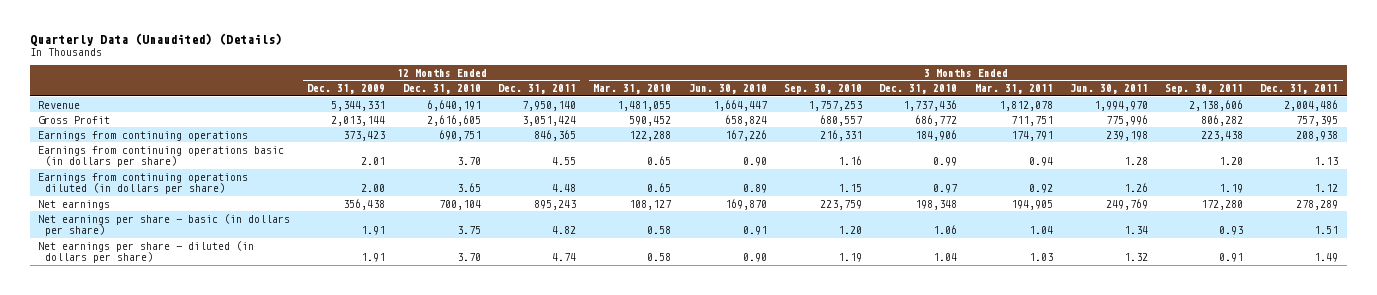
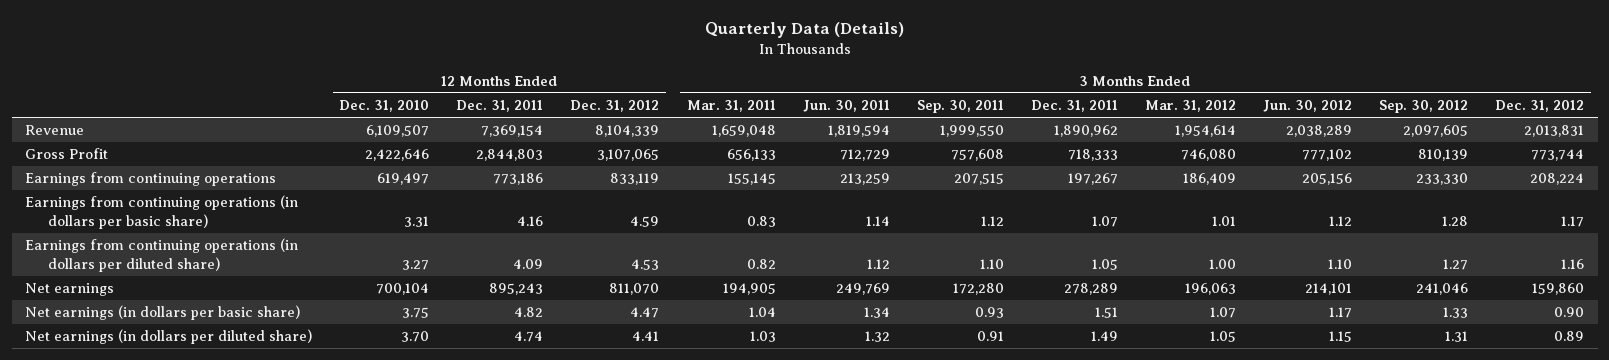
[29,32,282,46] Quarterly Data (Unaudited) (Details) -> [704,22,904,39] Quarterly Data (Details)
[307,84,386,95] Dec. 31, 2009 -> none
[593,84,672,95] Mar. 31, 2010 -> none
[688,84,767,95] Jun. 30, 2010 -> none
[783,84,862,95] Sep. 30, 2010 -> none
[879,84,958,95] Dec. 31, 2010 -> none
none -> [570,100,660,113] Dec. 31, 2012
none -> [1144,100,1236,113] Mar. 31, 2012
none -> [1262,100,1352,113] Jun. 30, 2012
none -> [1379,100,1469,114] Sep. 30, 2012
none -> [1495,100,1585,113] Dec. 31, 2012
[426,99,481,111] 6,640,191 -> [366,125,430,138] 6,109,507
[522,100,577,111] 7,950,140 -> [481,125,544,138] 7,369,154
[998,100,1053,111] 1,812,078 -> [711,125,776,138] 1,659,048
[1093,100,1148,111] 1,994,970 -> [827,125,890,138] 1,819,594
[1189,99,1244,111] 2,138,606 -> [939,125,1004,138] 1,999,550
[1284,99,1339,111] 2,004,486 -> [1053,125,1118,138] 1,890,962
[426,114,481,126] 2,616,605 -> [365,149,430,162] 2,422,646
[522,115,577,126] 3,051,424 -> [476,149,544,162] 2,844,803
[1010,115,1053,126] 711,751 -> [726,149,776,162] 656,133
[1105,114,1148,126] 775,996 -> [839,149,890,162] 712,729
[1201,114,1244,126] 806,282 -> [950,149,1004,162] 757,608
[1296,115,1339,126] 757,395 -> [1067,149,1118,162] 718,333
[438,129,481,141] 690,751 -> [377,173,430,186] 619,497
[534,129,577,141] 846,365 -> [493,173,544,186] 773,186
[1010,130,1053,141] 174,791 -> [727,173,776,186] 155,145
[1105,130,1148,141] 239,198 -> [839,173,890,186] 213,259
[1201,130,1244,141] 223,438 -> [953,173,1004,186] 207,515
[1296,130,1339,141] 208,938 -> [1067,173,1118,186] 197,267
[38,145,285,168] Earnings from continuing operations basic (in dollars per share) -> [25,195,299,229] Earnings from continuing operations (in dollars per basic share)
[456,157,481,166] 3.70 -> [404,215,430,227] 3.31
[552,157,577,166] 4.55 -> [517,215,544,226] 4.16
[1028,157,1053,167] 0.94 -> [746,215,776,227] 0.83
[1123,157,1148,166] 1.28 -> [865,215,890,226] 1.14
[1219,157,1244,166] 1.20 -> [980,215,1004,226] 1.12
[1314,157,1339,166] 1.13 -> [1091,215,1118,227] 1.07
[38,172,249,195] Earnings from continuing operations diluted (in dollars per share) -> [25,238,299,272] Earnings from continuing operations (in dollars per diluted share)
[456,183,481,193] 3.65 -> [402,259,430,270] 3.27
[552,184,577,193] 4.48 -> [513,258,544,269] 4.09
[1028,184,1053,194] 0.92 -> [746,258,776,269] 0.82
[1123,183,1148,193] 1.26 -> [866,258,890,269] 1.12
[1219,184,1244,194] 1.19 -> [979,258,1004,269] 1.10
[1314,184,1339,193] 1.12 -> [1091,258,1118,270] 1.05
[38,213,291,237] Net earnings per share - basic (in dollars per share) -> [25,305,301,321] Net earnings (in dollars per basic share)
[38,240,255,264] Net earnings per share - diluted (in dollars per share) -> [25,329,313,345] Net earnings (in dollars per diluted share)

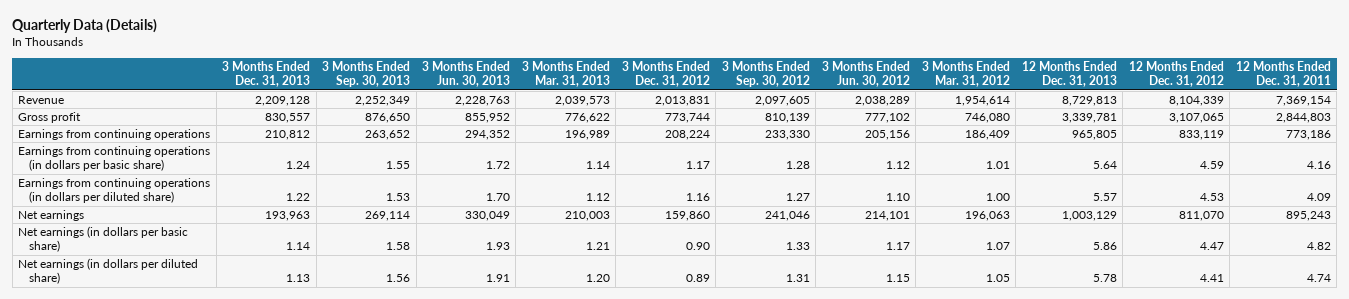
[339,100,430,113] Dec. 31, 2010 -> none
[686,100,776,113] Mar. 31, 2011 -> none
[802,100,890,113] Jun. 30, 2011 -> none
[916,100,1004,114] Sep. 30, 2011 -> none
[1030,100,1118,113] Dec. 31, 2011 -> none
none -> [222,60,311,88] 3 Months Ended Dec. 31, 2013
none -> [322,60,411,88] 3 Months Ended Sep. 30, 2013
none -> [422,60,511,88] 3 Months Ended Jun. 30, 2013
none -> [521,60,610,88] 3 Months Ended Mar. 31, 2013
none -> [1021,60,1117,88] 12 Months Ended Dec. 31, 2013
[25,148,109,160] Gross Profit -> [18,111,82,123] Gross profit

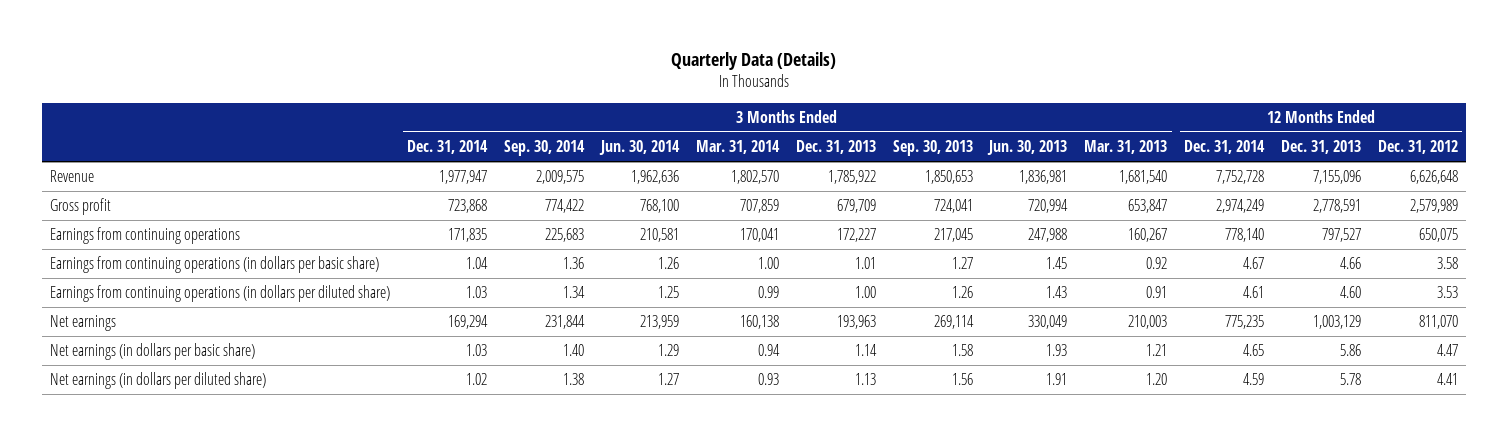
[621,60,710,88] 3 Months Ended Dec. 31, 2012 -> none
[721,60,810,88] 3 Months Ended Sep. 30, 2012 -> none
[821,60,910,88] 3 Months Ended Jun. 30, 2012 -> none
[921,60,1010,88] 3 Months Ended Mar. 31, 2012 -> none
[1235,60,1331,88] 12 Months Ended Dec. 31, 2011 -> none
none -> [407,140,489,155] Dec. 31, 2014
none -> [504,140,586,157] Sep. 30, 2014
none -> [598,140,680,156] Jun. 30, 2014
none -> [695,140,780,155] Mar. 31, 2014
none -> [1184,140,1266,155] Dec. 31, 2014
[255,95,311,106] 2,209,128 -> [827,170,876,185] 1,785,922
[355,95,411,106] 2,252,349 -> [924,170,973,185] 1,850,653
[455,95,511,106] 2,228,763 -> [1019,170,1068,185] 1,836,981
[554,95,610,106] 2,039,573 -> [1119,170,1168,185] 1,681,540
[1061,95,1117,106] 8,729,813 -> [1313,170,1362,185] 7,155,096
[1168,95,1224,106] 8,104,339 -> [1409,170,1458,185] 6,626,648
[265,112,311,123] 830,557 -> [836,199,876,214] 679,709
[365,112,411,123] 876,650 -> [933,199,973,214] 724,041
[465,112,511,123] 855,952 -> [1028,199,1069,214] 720,994
[564,112,610,123] 776,622 -> [1128,199,1168,214] 653,847
[1061,112,1117,123] 3,339,781 -> [1313,199,1362,214] 2,778,591
[1168,112,1224,123] 3,107,065 -> [1409,199,1458,214] 2,579,989
[265,129,311,140] 210,812 -> [836,228,876,243] 172,227
[365,129,411,140] 263,652 -> [933,228,973,243] 217,045
[465,129,511,140] 294,352 -> [1028,228,1068,243] 247,988
[564,129,610,140] 196,989 -> [1128,228,1168,243] 160,267
[1071,129,1117,140] 965,805 -> [1322,228,1362,243] 797,527
[1178,129,1224,140] 833,119 -> [1418,228,1458,243] 650,075
[286,161,311,170] 1.24 -> [854,257,876,270] 1.01
[386,161,411,170] 1.55 -> [951,257,973,270] 1.27
[486,161,511,170] 1.72 -> [1046,257,1068,270] 1.45
[585,161,610,170] 1.14 -> [1146,257,1168,270] 0.92
[1092,161,1117,170] 5.64 -> [1340,257,1362,270] 4.66
[1199,161,1224,170] 4.59 -> [1436,257,1458,270] 3.58
[286,193,311,202] 1.22 -> [854,286,876,299] 1.00
[386,193,411,202] 1.53 -> [951,286,973,299] 1.26
[486,193,511,202] 1.70 -> [1046,286,1068,299] 1.43
[585,193,610,202] 1.12 -> [1146,286,1168,299] 0.91
[1092,193,1117,202] 5.57 -> [1340,286,1362,299] 4.60
[1199,193,1224,202] 4.53 -> [1436,286,1458,299] 3.53

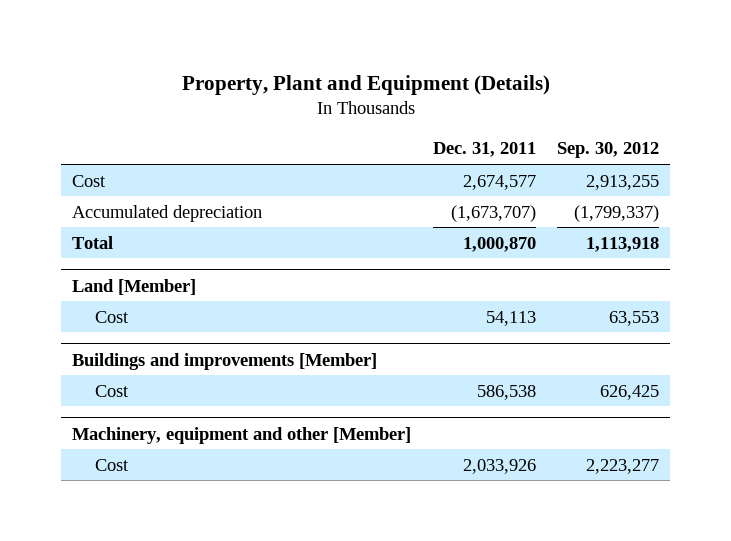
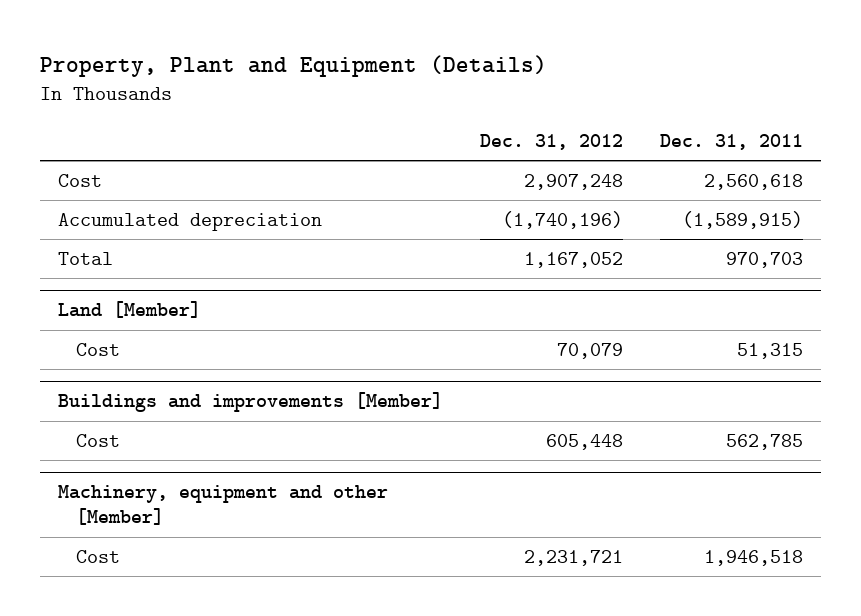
[556,142,659,159] Sep. 30, 2012 -> none
none -> [480,133,624,150] Dec. 31, 2012
[462,174,536,190] 2,674,577 -> [703,173,803,190] 2,560,618
[450,204,536,222] (1,673,707) -> [681,210,803,229] (1,589,915)
[462,236,536,252] 1,000,870 -> [725,251,803,268] 970,703
[485,310,536,326] 54,113 -> [736,342,803,359] 51,315
[476,384,536,400] 586,538 -> [725,433,803,450] 562,785
[462,458,536,474] 2,033,926 -> [703,549,803,566] 1,946,518

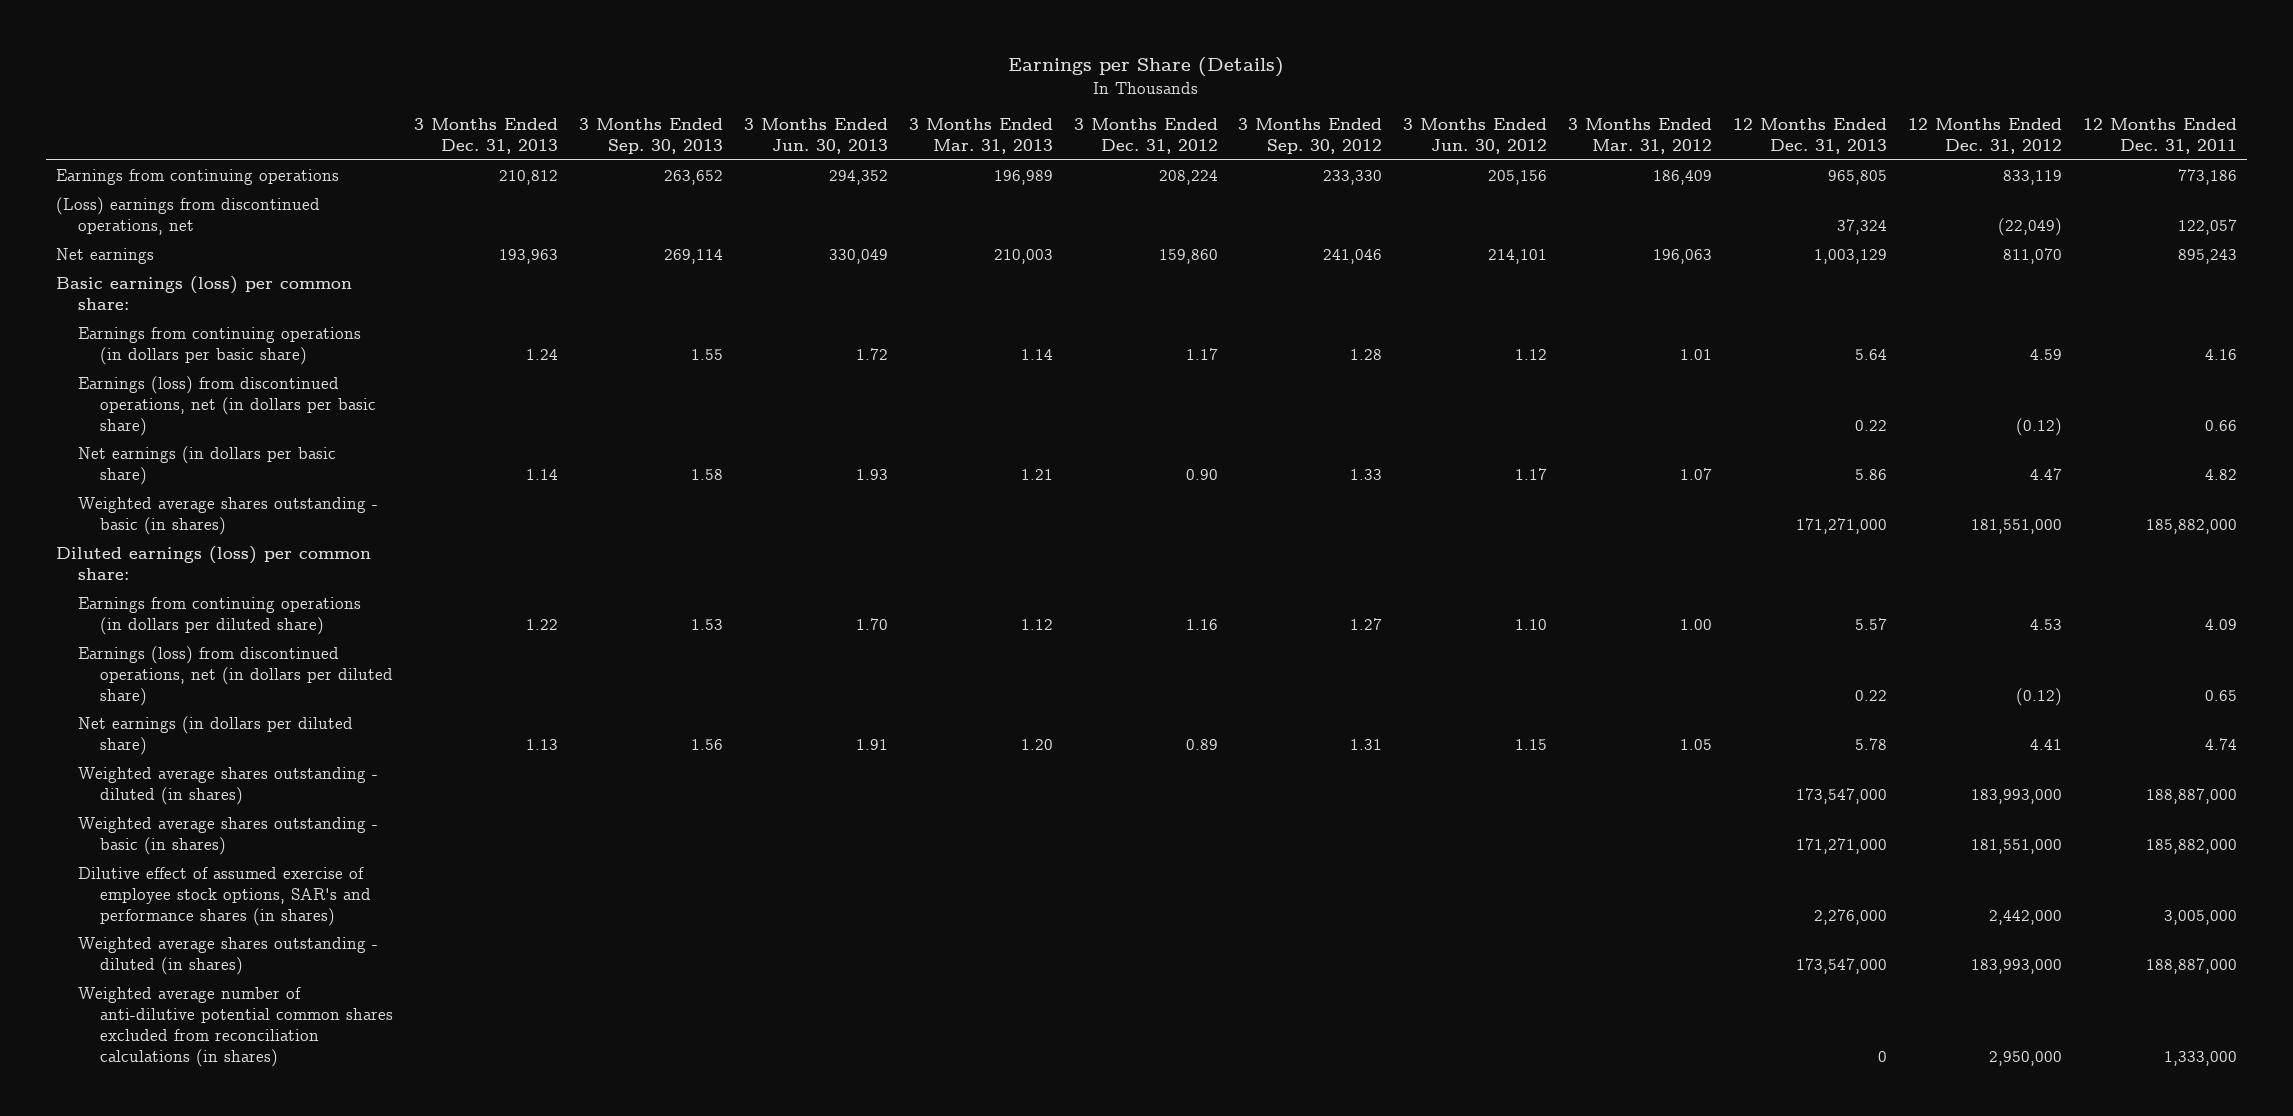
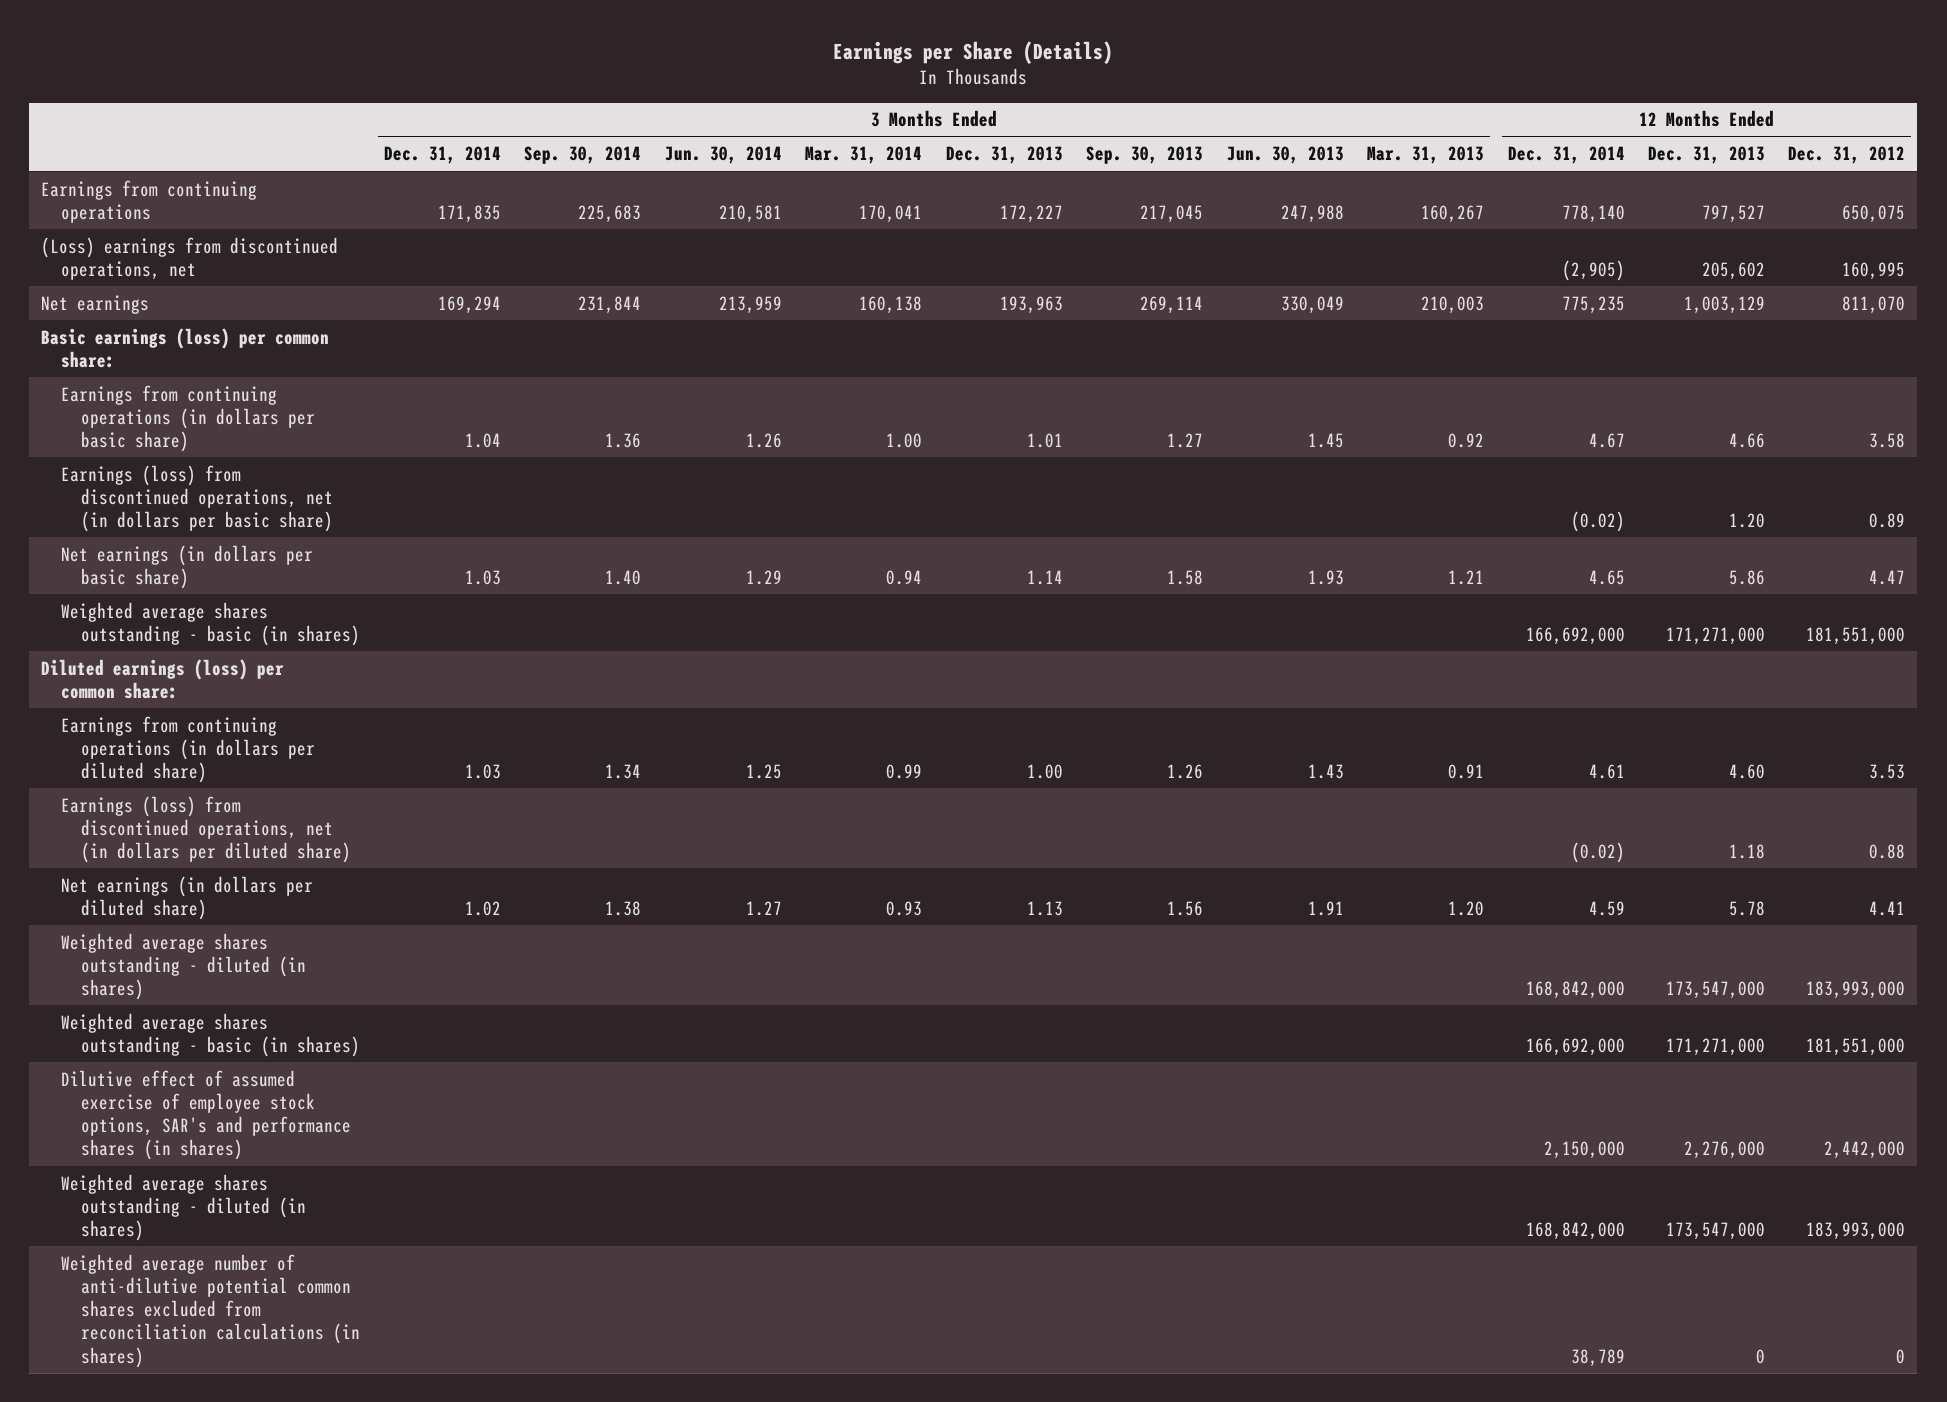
[1073,118,1218,155] 3 Months Ended Dec. 31, 2012 -> none
[1238,118,1383,155] 3 Months Ended Sep. 30, 2012 -> none
[1403,118,1548,155] 3 Months Ended Jun. 30, 2012 -> none
[1568,118,1713,155] 3 Months Ended Mar. 31, 2012 -> none
[2082,118,2237,155] 12 Months Ended Dec. 31, 2011 -> none
none -> [383,146,501,165] Dec. 31, 2014
none -> [524,146,642,165] Sep. 30, 2014
none -> [664,146,782,165] Jun. 30, 2014
none -> [805,146,923,165] Mar. 31, 2014
none -> [1507,146,1625,165] Dec. 31, 2014
[499,170,559,186] 210,812 -> [999,204,1063,223] 172,227
[664,170,724,186] 263,652 -> [1140,204,1204,223] 217,045
[828,170,888,186] 294,352 -> [1280,204,1344,223] 247,988
[993,170,1053,186] 196,989 -> [1421,204,1485,223] 160,267
[1827,170,1887,186] 965,805 -> [1702,204,1766,223] 797,527
[2002,170,2062,186] 833,119 -> [1842,204,1906,223] 650,075
[1836,218,1887,235] 37,324 -> [1702,261,1766,280] 205,602
[1997,217,2062,236] (22,049) -> [1842,261,1906,280] 160,995
[526,348,559,360] 1.24 -> [1026,433,1063,449] 1.01
[691,348,724,360] 1.55 -> [1167,433,1204,449] 1.27
[855,347,888,360] 1.72 -> [1307,433,1344,449] 1.45
[1020,348,1053,360] 1.14 -> [1448,433,1485,449] 0.92
[1854,348,1887,360] 5.64 -> [1729,433,1766,449] 4.66
[2029,348,2062,360] 4.59 -> [1869,433,1906,449] 3.58
[1854,419,1887,431] 0.22 -> [1729,513,1766,529] 1.20
[2015,417,2062,436] (0.12) -> [1869,513,1906,529] 0.89
[526,618,559,630] 1.22 -> [1026,764,1063,780] 1.00
[691,618,724,630] 1.53 -> [1167,764,1204,780] 1.26
[855,617,888,630] 1.70 -> [1307,764,1344,780] 1.43
[1020,618,1053,630] 1.12 -> [1448,764,1485,780] 0.91
[1854,617,1887,630] 5.57 -> [1729,764,1766,780] 4.60
[2029,618,2062,630] 4.53 -> [1869,764,1906,780] 3.53
[1854,689,1887,701] 0.22 -> [1729,844,1766,860] 1.18
[2015,687,2062,706] (0.12) -> [1869,844,1906,860] 0.88
[1988,1050,2062,1066] 2,950,000 -> [1896,1348,1906,1364] 0

